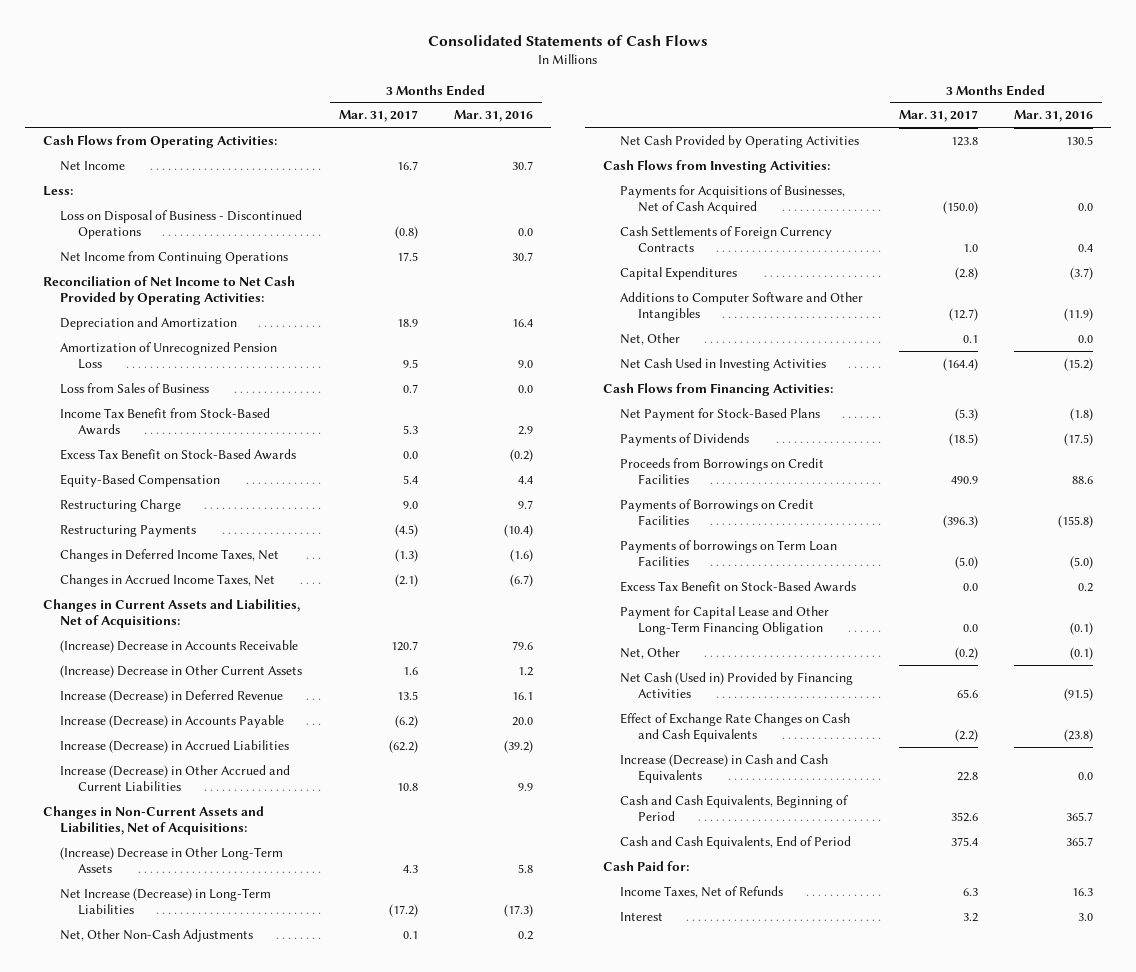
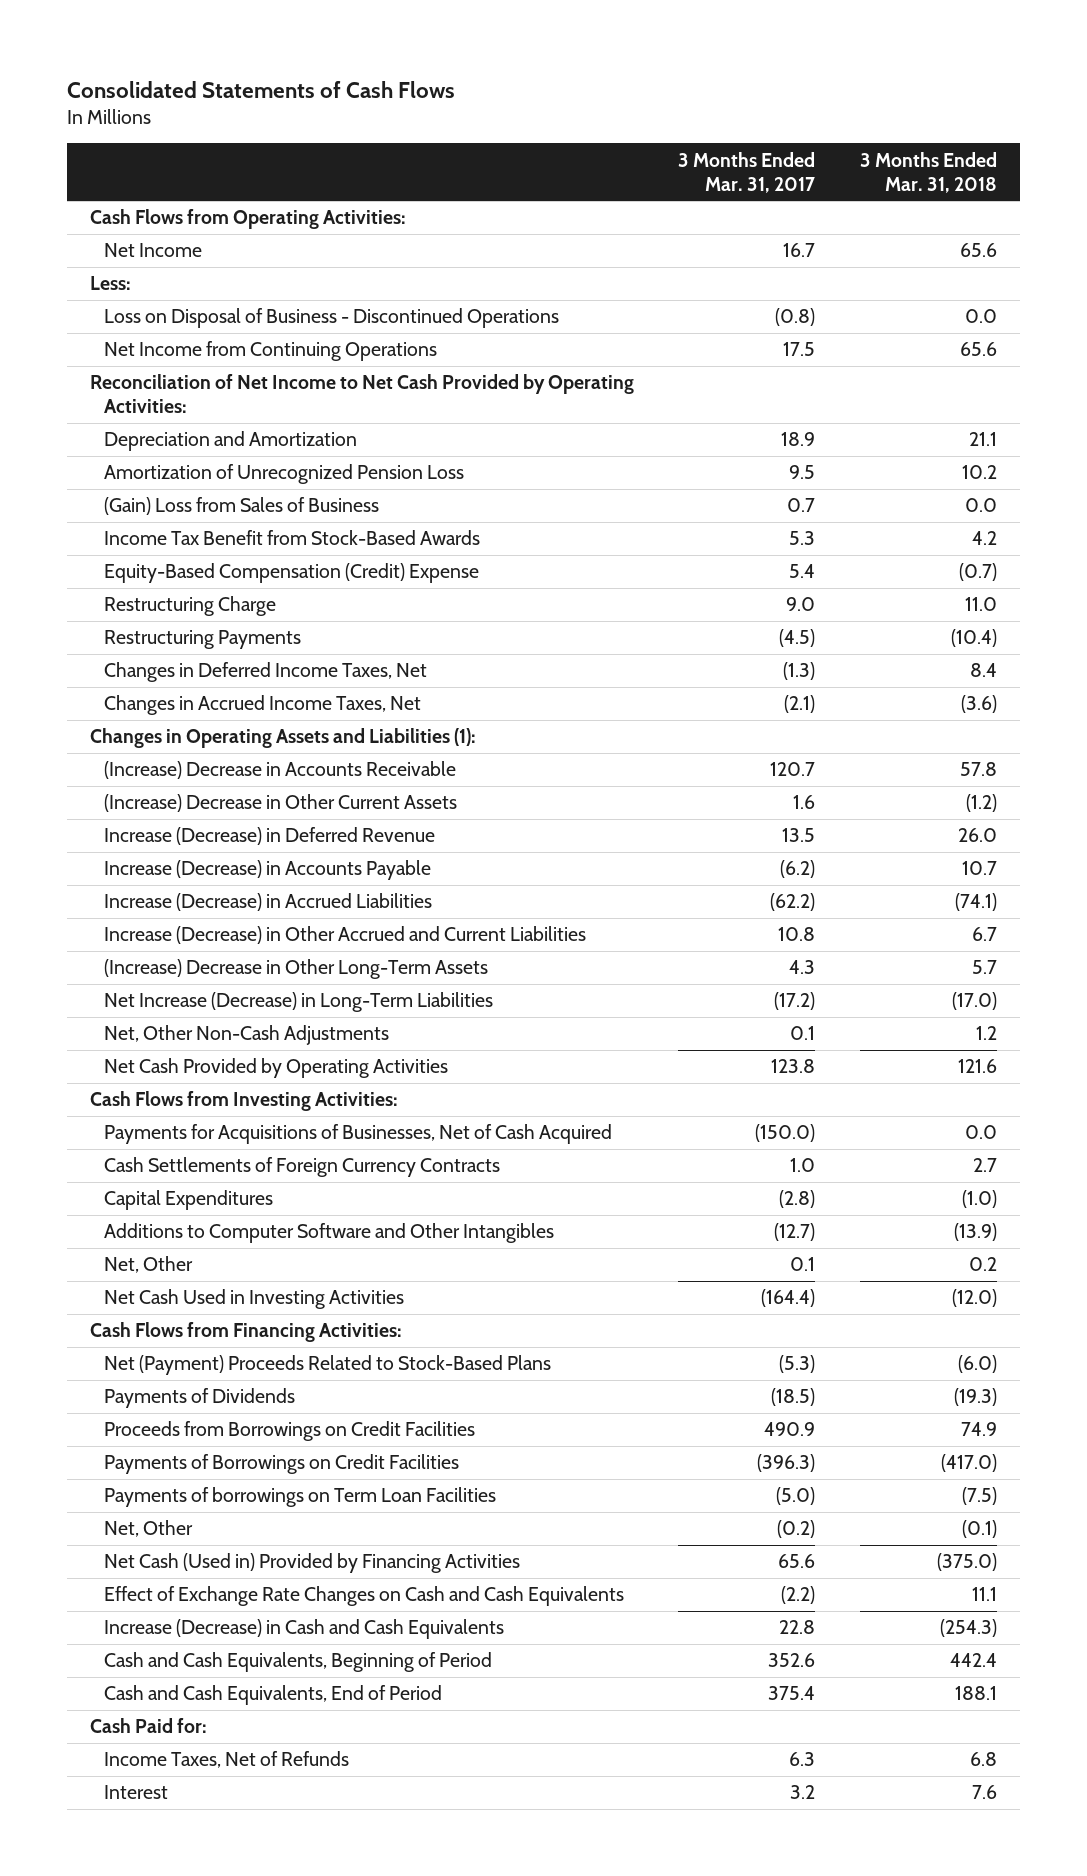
[453,110,533,123] Mar. 31, 2016 -> none
none -> [860,151,998,193] 3 Months Ended Mar. 31, 2018
[60,382,210,394] Loss from Sales of Business -> [103,497,379,516] (Gain) Loss from Sales of Business
[60,448,297,460] Excess Tax Benefit on Stock-Based Awards -> none
[60,473,221,487] Equity-Based Compensation -> [103,563,479,584] Equity-Based Compensation (Credit) Expense
[42,598,300,629] Changes in Current Assets and Liabilities, Net of Acquisitions: -> [89,728,476,749] Changes in Operating Assets and Liabilities (1):
[42,805,264,836] Changes in Non-Current Assets and Liabilities, Net of Acquisitions: -> none
[620,407,821,421] Net Payment for Stock-Based Plans -> [103,1355,551,1376] Net (Payment) Proceeds Related to Stock-Based Plans
[620,580,857,592] Excess Tax Benefit on Stock-Based Awards -> none
[620,605,830,636] Payment for Capital Lease and Other Long-Term Financing Obligation -> none

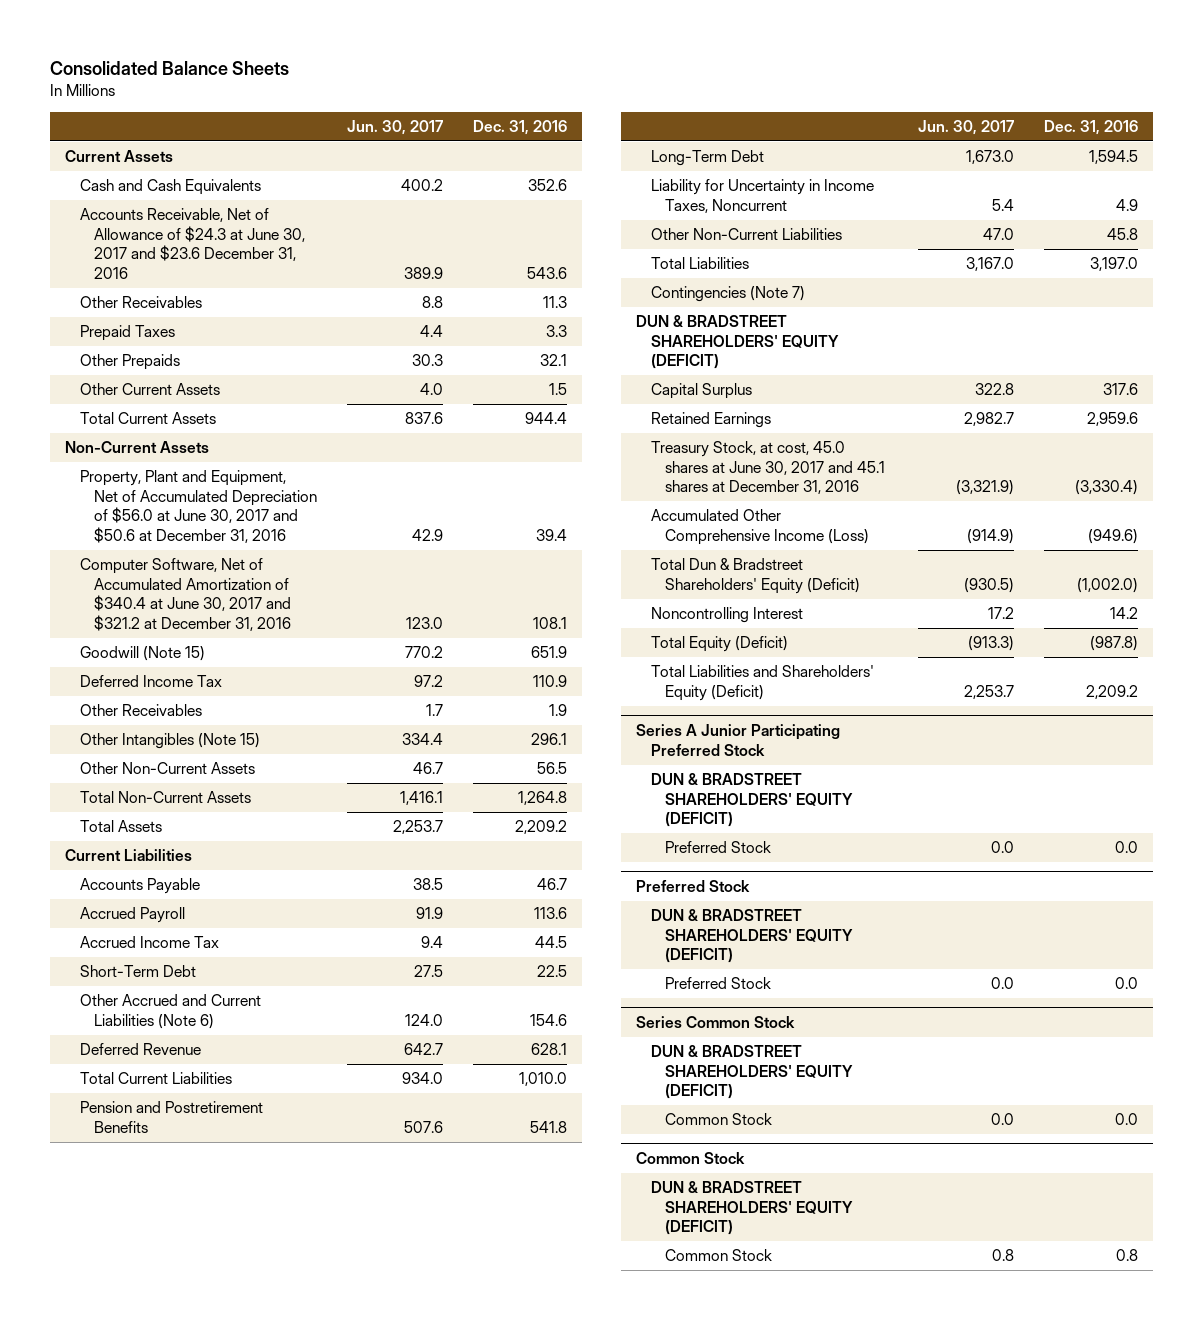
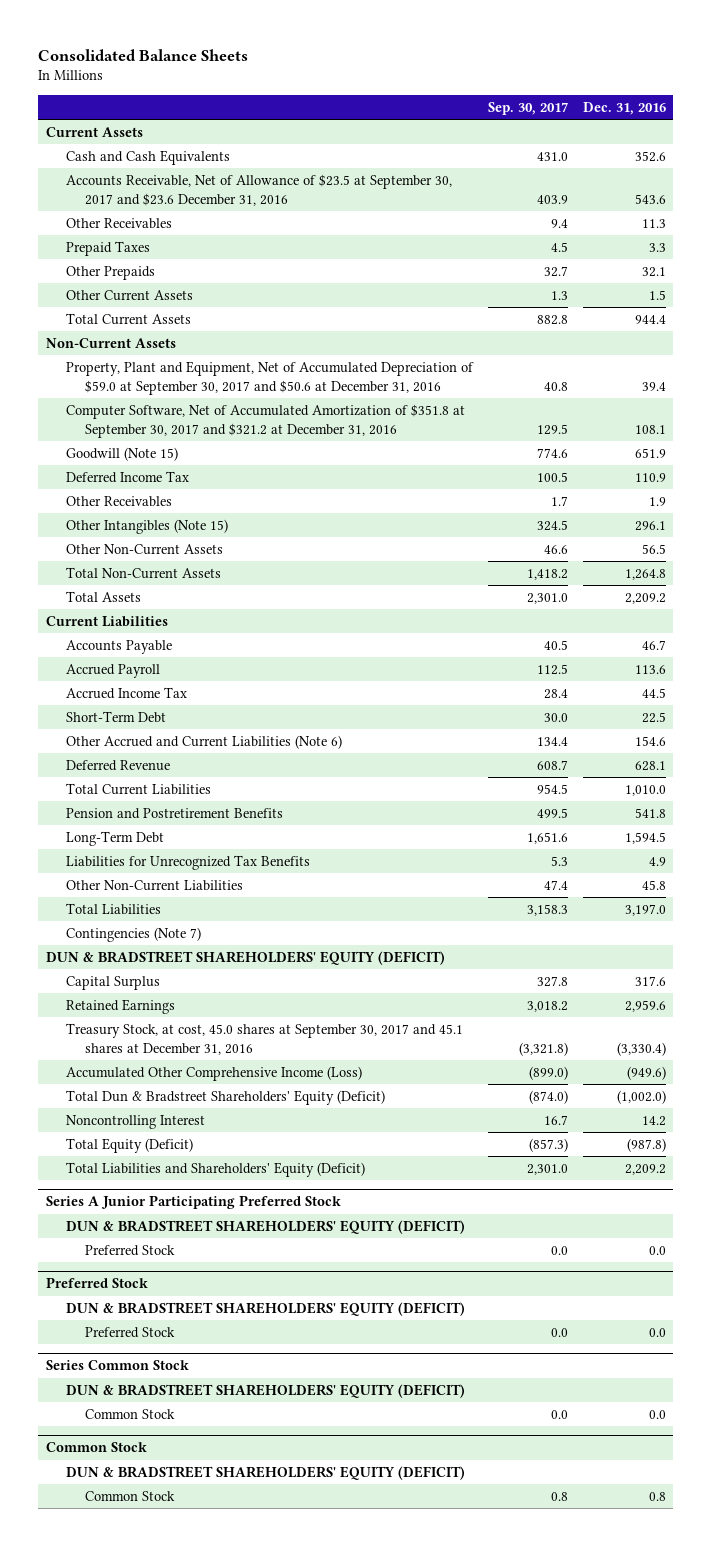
[347,120,444,136] Jun. 30, 2017 -> none
none -> [487,101,568,115] Sep. 30, 2017
[79,208,306,280] Accounts Receivable, Net of Allowance of $24.3 at June 30, 2017 and $23.6 December 31, 2016 -> [65,173,452,206] Accounts Receivable, Net of Allowance of $23.5 at September 30, 2017 and $23.6 December 31, 2016
[79,470,318,544] Property, Plant and Equipment, Net of Accumulated Depreciation of $56.0 at June 30, 2017 and $50.6 at December 31, 2016 -> [65,360,474,395] Property, Plant and Equipment, Net of Accumulated Depreciation of $59.0 at September 30, 2017 and $50.6 at December 31, 2016
[79,558,292,632] Computer Software, Net of Accumulated Amortization of $340.4 at June 30, 2017 and $321.2 at December 31, 2016 -> [65,403,465,438] Computer Software, Net of Accumulated Amortization of $351.8 at September 30, 2017 and $321.2 at December 31, 2016
[650,179,874,213] Liability for Uncertainty in Income Taxes, Noncurrent -> [65,854,310,870] Liabilities for Unrecognized Tax Benefits
[650,441,886,495] Treasury Stock, at cost, 45.0 shares at June 30, 2017 and 45.1 shares at December 31, 2016 -> [65,1022,463,1055] Treasury Stock, at cost, 45.0 shares at September 30, 2017 and 45.1 shares at December 31, 2016

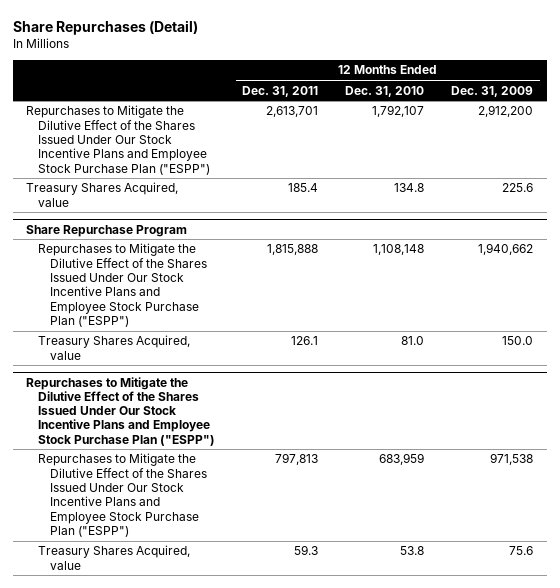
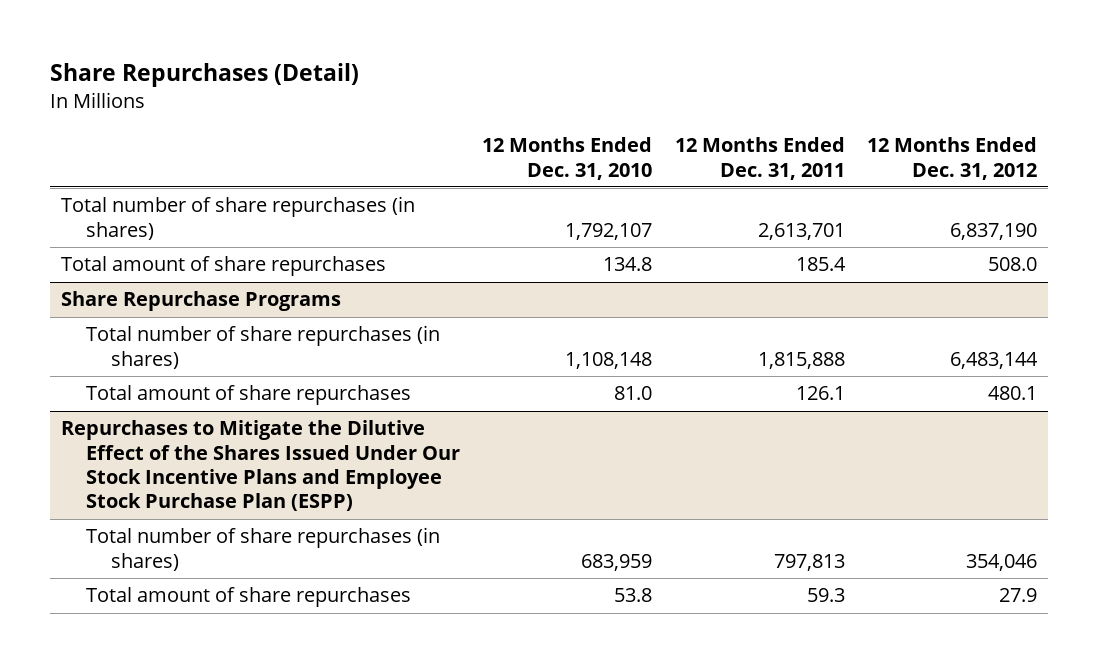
[451,85,534,97] Dec. 31, 2009 -> none
none -> [867,137,1038,180] 12 Months Ended Dec. 31, 2012
[26,105,211,175] Repurchases to Mitigate the Dilutive Effect of the Shares Issued Under Our Stock Incentive Plans and Employee Stock Purchase Plan ("ESPP") -> [61,196,416,240] Total number of share repurchases (in shares)
[26,182,179,207] Treasury Shares Acquired, value -> [61,256,387,277] Total amount of share repurchases
[26,224,188,237] Share Repurchase Program -> [61,291,342,312] Share Repurchase Programs
[38,243,208,327] Repurchases to Mitigate the Dilutive Effect of the Shares Issued Under Our Stock Incentive Plans and Employee Stock Purchase Plan ("ESPP") -> [85,325,440,369] Total number of share repurchases (in shares)
[38,335,191,360] Treasury Shares Acquired, value -> [85,385,411,406] Total amount of share repurchases
[26,376,216,446] Repurchases to Mitigate the Dilutive Effect of the Shares Issued Under Our Stock Incentive Plans and Employee Stock Purchase Plan ("ESPP") -> [61,420,460,512] Repurchases to Mitigate the Dilutive Effect of the Shares Issued Under Our Stock Incentive Plans and Employee Stock Purchase Plan (ESPP)
[38,453,208,537] Repurchases to Mitigate the Dilutive Effect of the Shares Issued Under Our Stock Incentive Plans and Employee Stock Purchase Plan ("ESPP") -> [85,527,440,571] Total number of share repurchases (in shares)
[38,545,191,570] Treasury Shares Acquired, value -> [85,587,411,608] Total amount of share repurchases

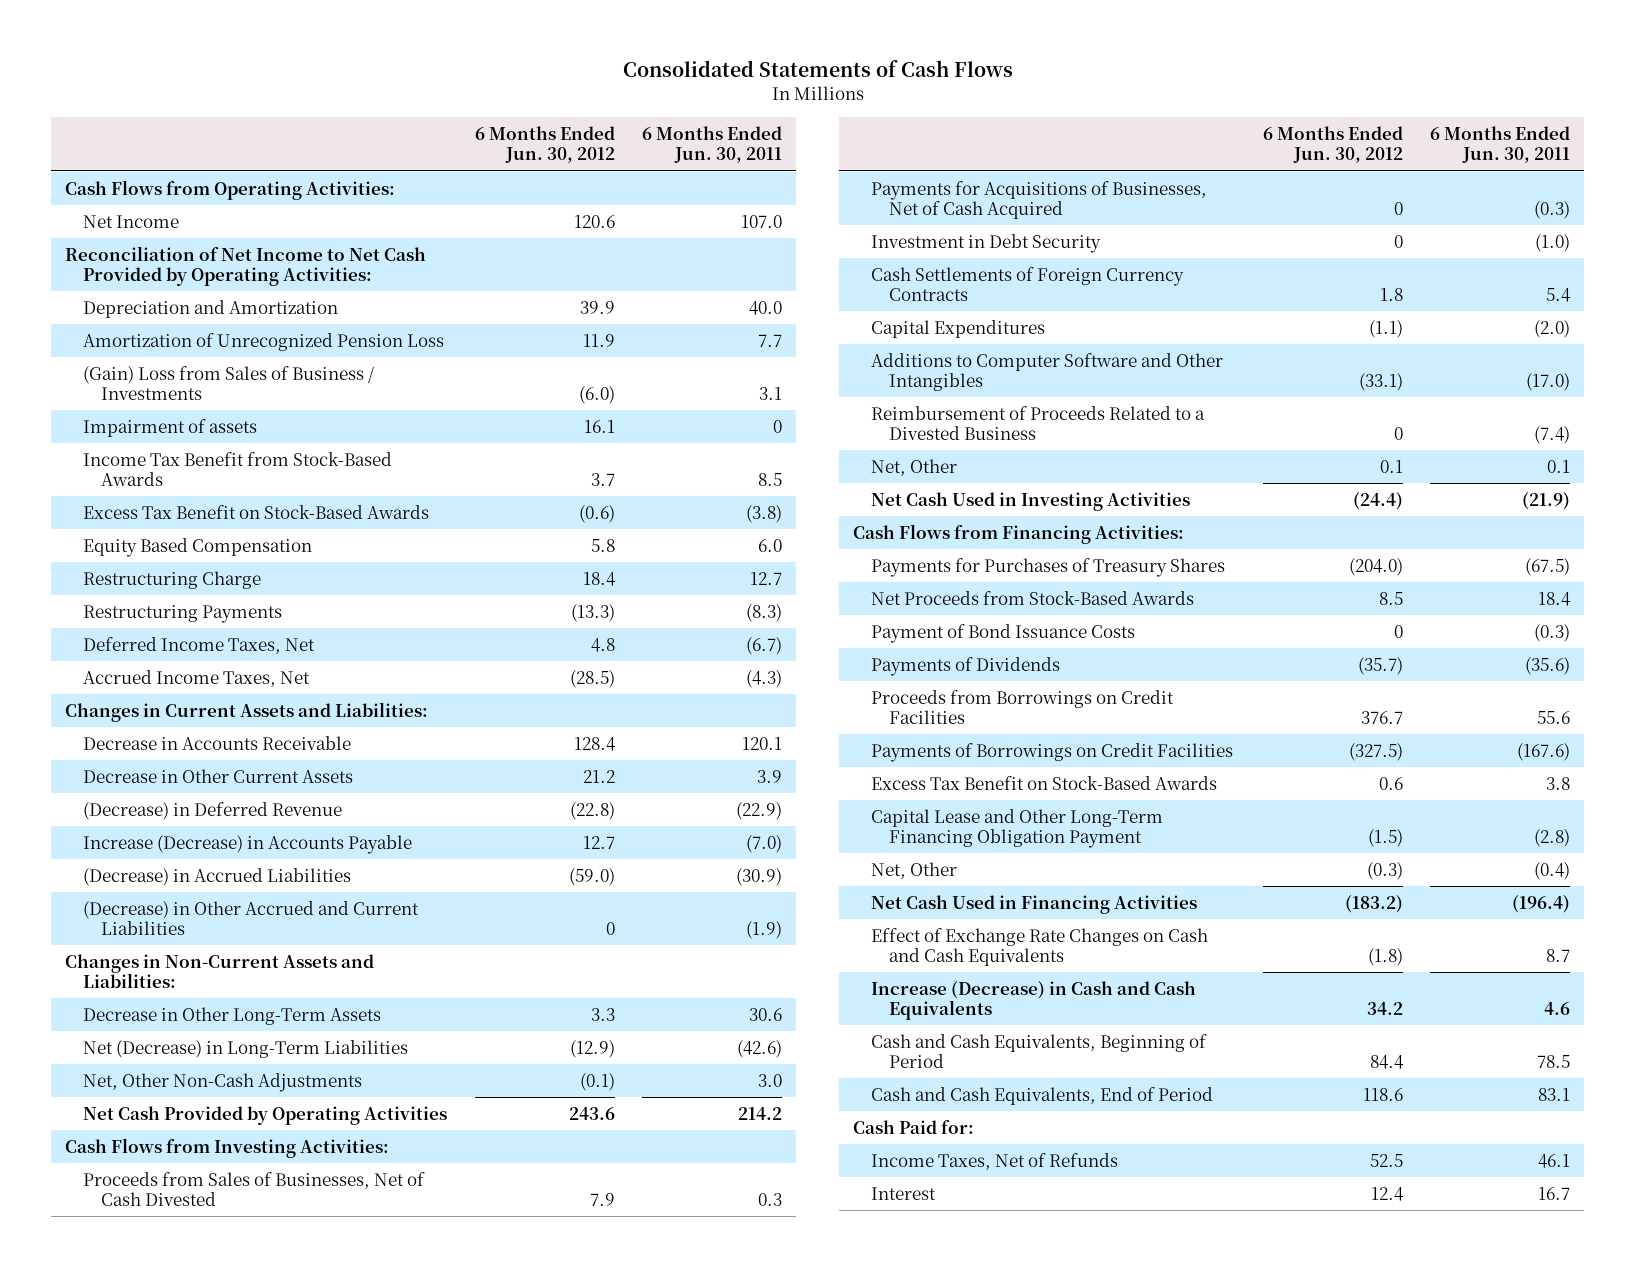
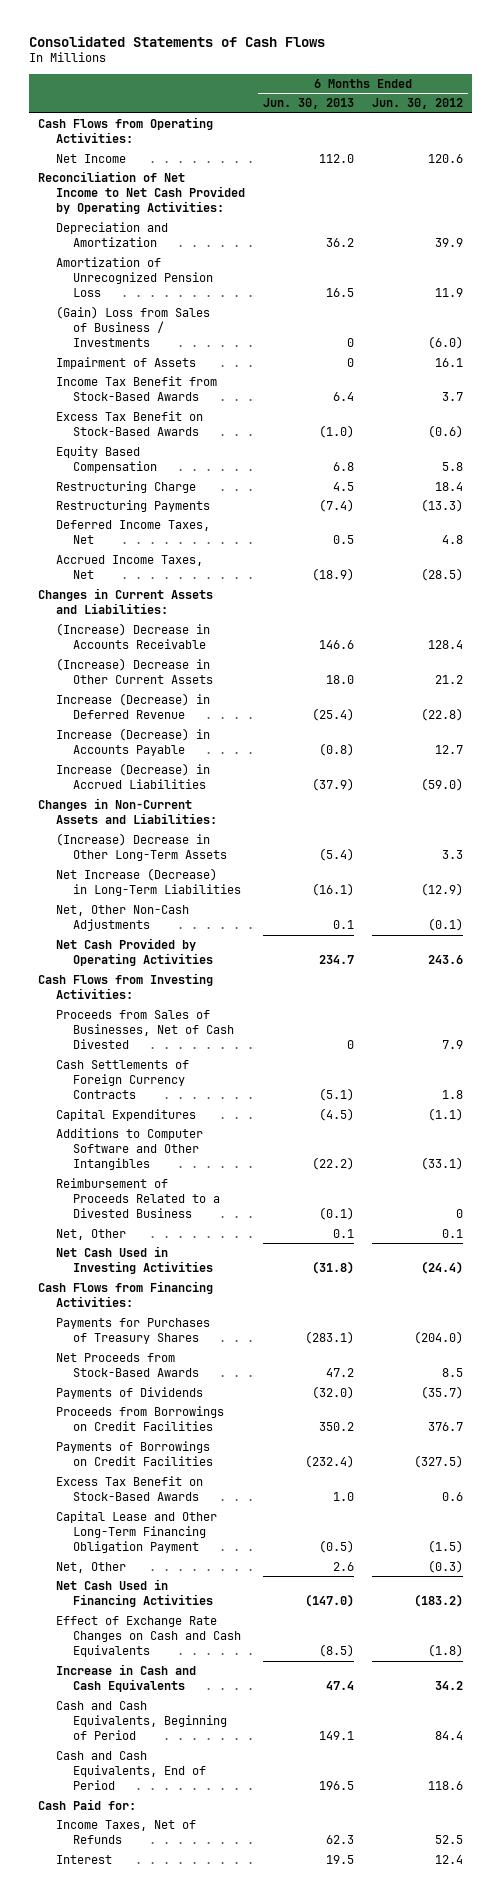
[642,125,783,164] 6 Months Ended Jun. 30, 2011 -> none
none -> [262,98,354,110] Jun. 30, 2013
[82,418,257,437] Impairment of assets -> [55,356,196,369] Impairment of Assets
[82,735,351,750] Decrease in Accounts Receivable -> [55,622,210,650] (Increase) Decrease in Accounts Receivable
[82,768,353,783] Decrease in Other Current Assets -> [55,657,214,685] (Increase) Decrease in Other Current Assets
[82,801,342,820] (Decrease) in Deferred Revenue -> [55,692,210,720] Increase (Decrease) in Deferred Revenue
[82,900,419,936] (Decrease) in Other Accrued and Current Liabilities -> none
[82,867,351,886] (Decrease) in Accrued Liabilities -> [55,762,210,790] Increase (Decrease) in Accrued Liabilities
[82,1006,381,1025] Decrease in Other Long-Term Assets -> [55,832,228,862] (Increase) Decrease in Other Long-Term Assets
[82,1039,408,1058] Net (Decrease) in Long-Term Liabilities -> [55,867,242,897] Net Increase (Decrease) in Long-Term Liabilities
[870,180,1207,220] Payments for Acquisitions of Businesses, Net of Cash Acquired -> none
[870,233,1101,253] Investment in Debt Security -> none
[870,623,1135,643] Payment of Bond Issuance Costs -> none
[870,980,1196,1021] Increase (Decrease) in Cash and Cash Equivalents -> [55,1663,196,1693] Increase in Cash and Cash Equivalents

